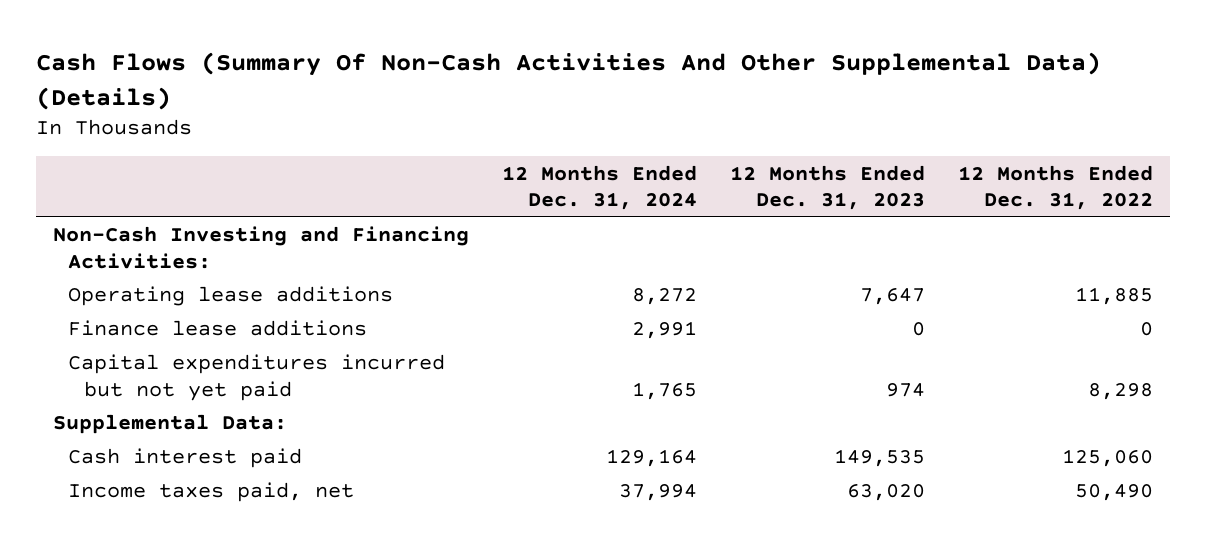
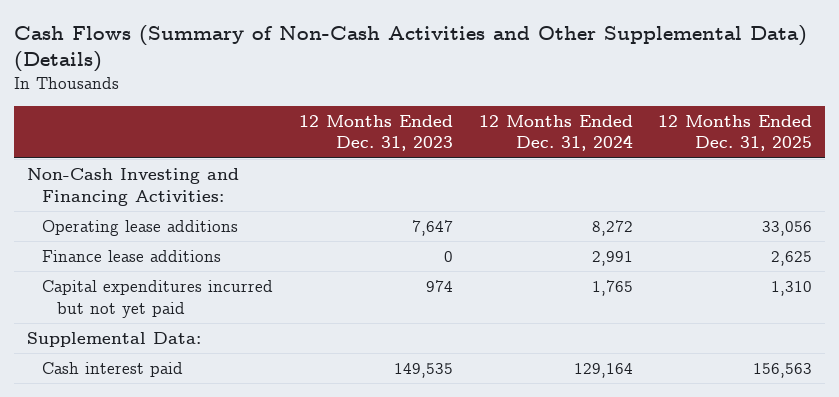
[36,52,1102,110] Cash Flows (Summary Of Non-Cash Activities And Other Supplemental Data) (Details) -> [13,24,807,73] Cash Flows (Summary of Non-Cash Activities and Other Supplemental Data) (Details)
[958,164,1154,211] 12 Months Ended Dec. 31, 2022 -> none
none -> [658,114,813,152] 12 Months Ended Dec. 31, 2025
[68,482,355,503] Income taxes paid, net -> none

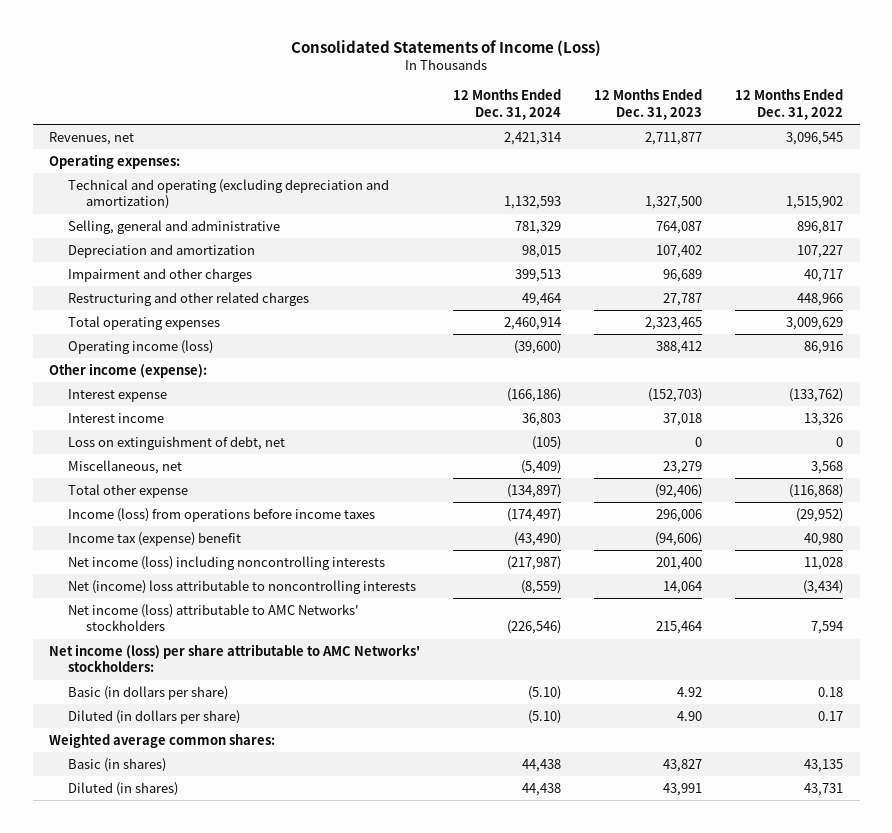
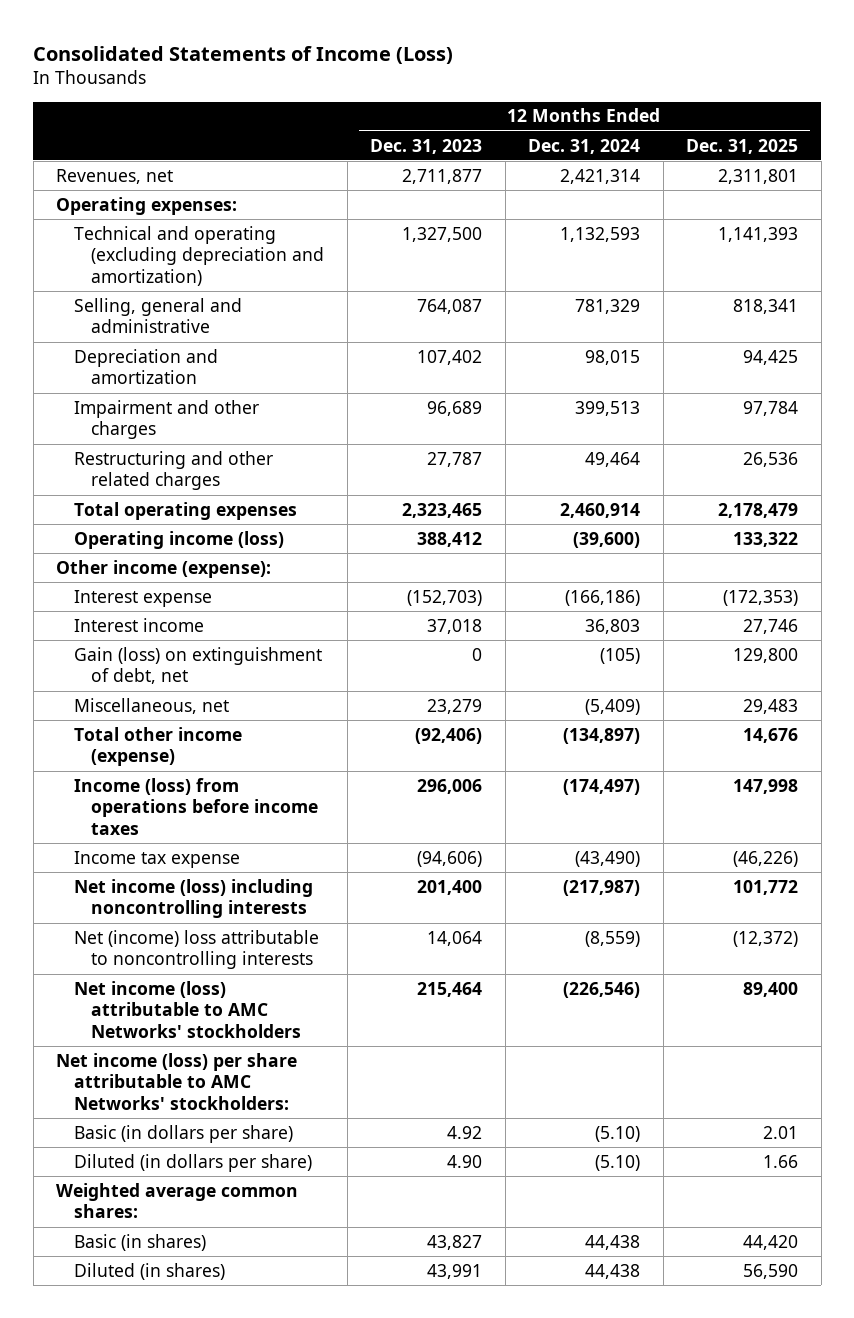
[735,89,844,120] 12 Months Ended Dec. 31, 2022 -> none
none -> [686,138,799,154] Dec. 31, 2025
[67,435,285,450] Loss on extinguishment of debt, net -> [73,646,322,685] Gain (loss) on extinguishment of debt, net
[67,483,188,498] Total other expense -> [73,726,242,767] Total other income (expense)
[67,531,241,546] Income tax (expense) benefit -> [73,850,240,868] Income tax expense

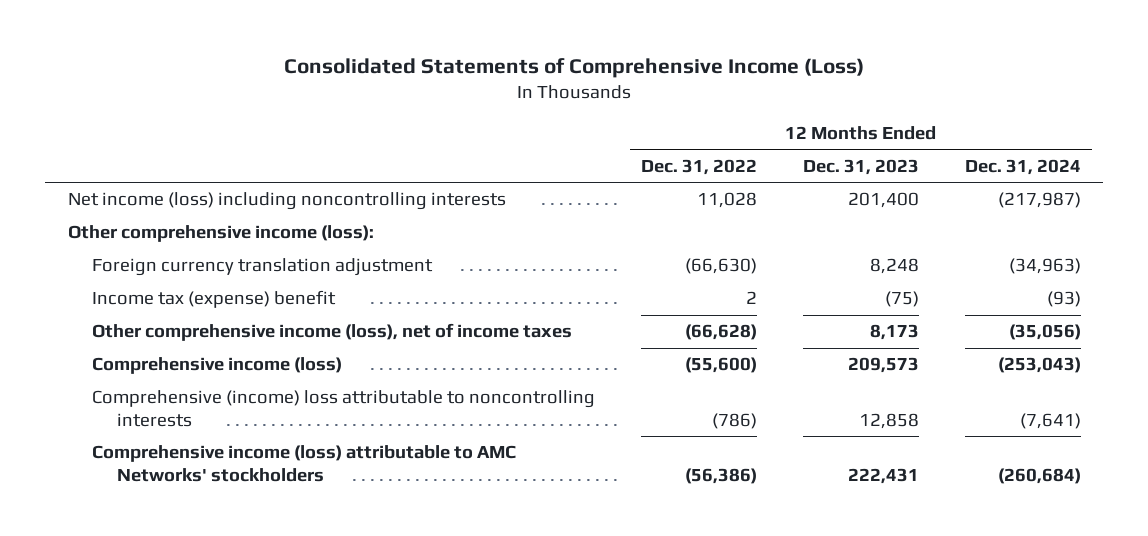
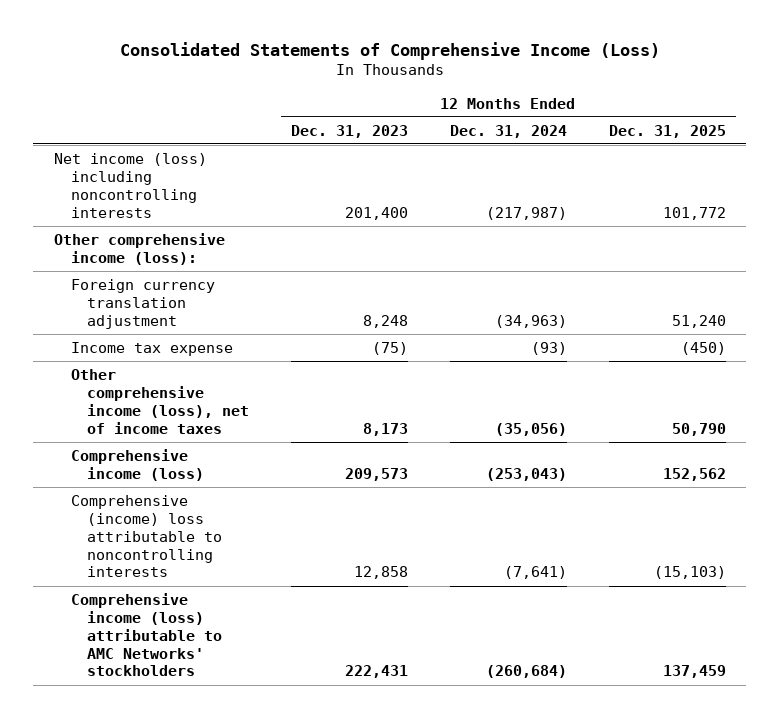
[641,158,758,175] Dec. 31, 2022 -> none
none -> [608,124,726,138] Dec. 31, 2025
[92,290,337,309] Income tax (expense) benefit -> [70,341,233,356] Income tax expense

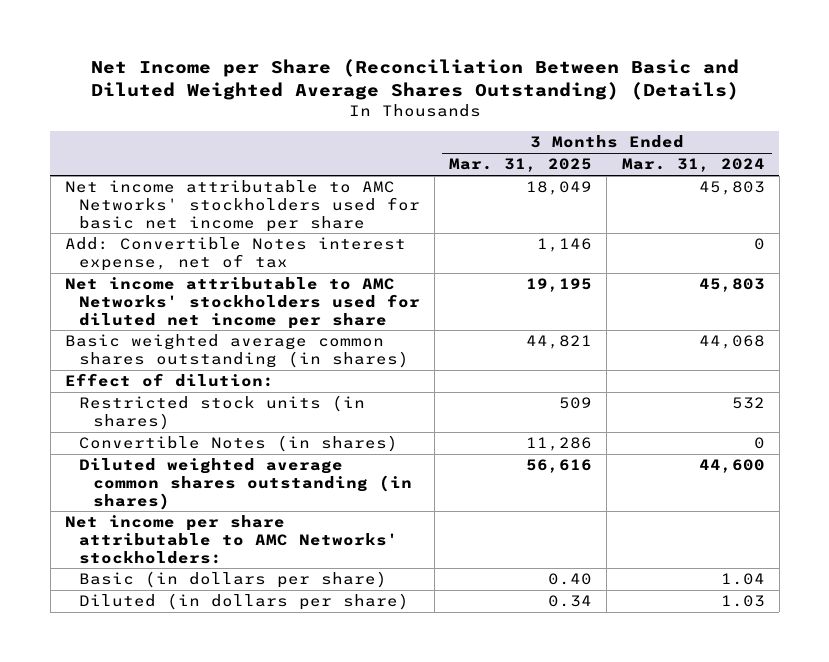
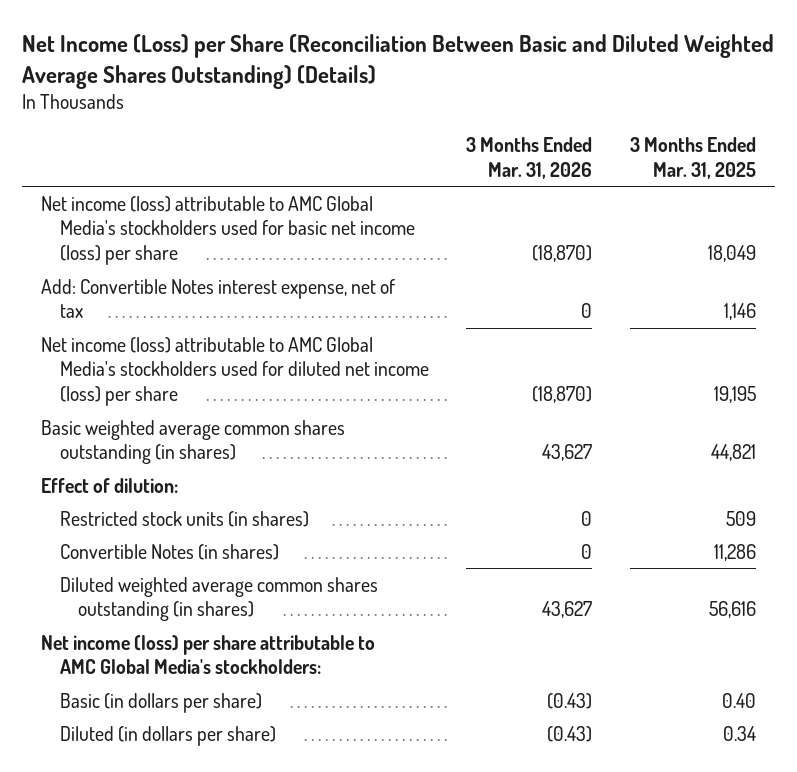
[90,59,739,101] Net Income per Share (Reconciliation Between Basic and Diluted Weighted Average Shares Outstanding) (Details) -> [22,34,775,89] Net Income (Loss) per Share (Reconciliation Between Basic and Diluted Weighted Average Shares Outstanding) (Details)
[621,158,765,173] Mar. 31, 2024 -> none
none -> [466,137,593,179] 3 Months Ended Mar. 31, 2026
[64,180,420,232] Net income attributable to AMC Networks' stockholders used for basic net income per share -> [41,195,415,266] Net income (loss) attributable to AMC Global Media's stockholders used for basic net income (loss) per share
[64,277,420,329] Net income attributable to AMC Networks' stockholders used for diluted net income per share -> [41,336,429,407] Net income (loss) attributable to AMC Global Media's stockholders used for diluted net income (loss) per share
[64,515,398,564] Net income per share attributable to AMC Networks' stockholders: -> [41,634,376,675] Net income (loss) per share attributable to AMC Global Media's stockholders:

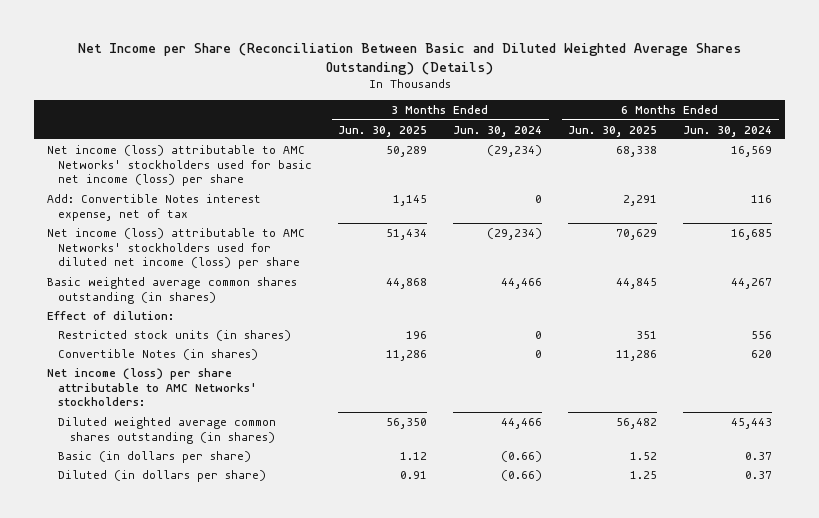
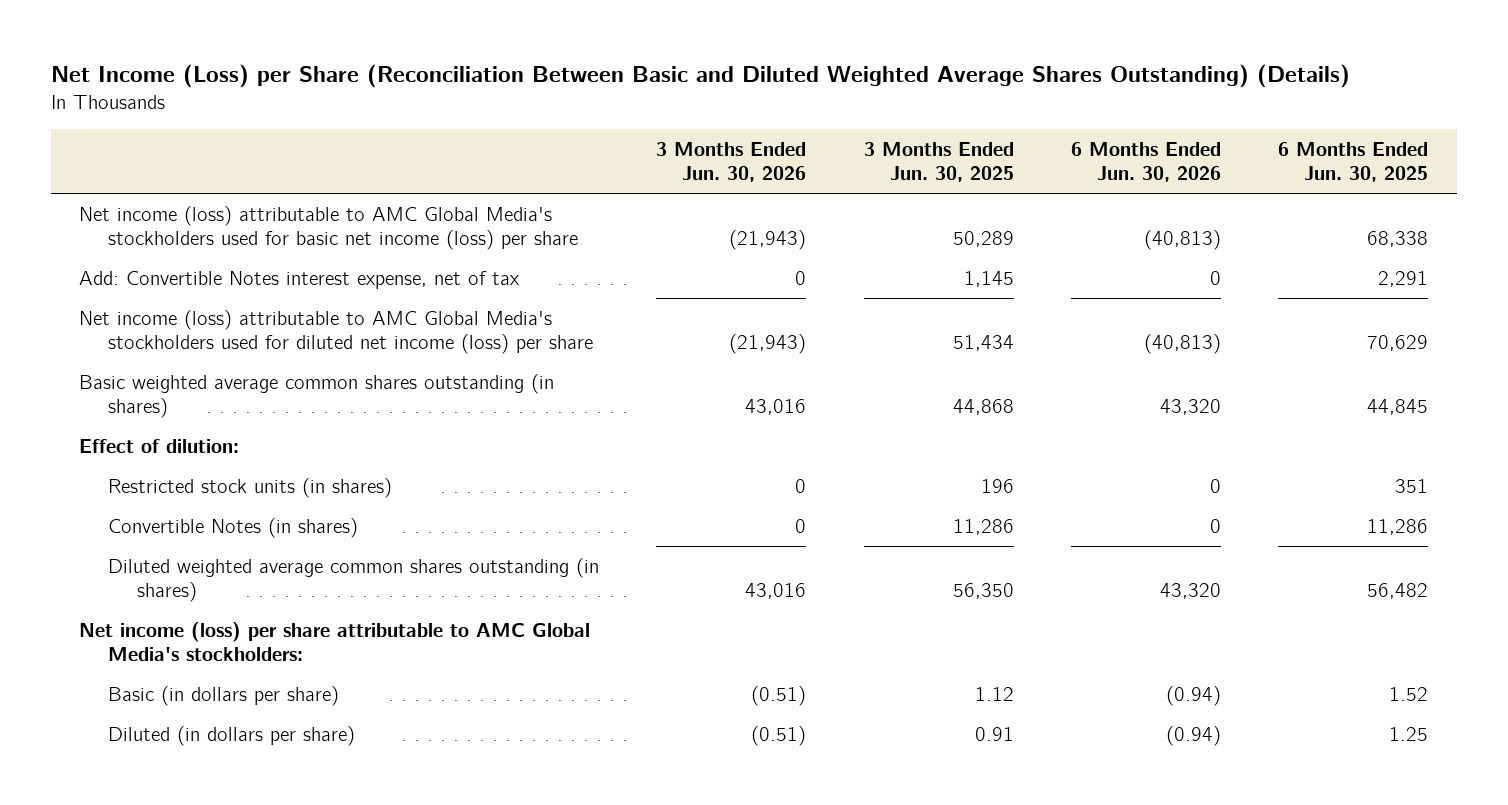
[77,43,741,75] Net Income per Share (Reconciliation Between Basic and Diluted Weighted Average Shares Outstanding) (Details) -> [50,63,1350,88] Net Income (Loss) per Share (Reconciliation Between Basic and Diluted Weighted Average Shares Outstanding) (Details)
[453,125,543,137] Jun. 30, 2024 -> none
[683,125,773,137] Jun. 30, 2024 -> none
none -> [656,141,807,183] 3 Months Ended Jun. 30, 2026
none -> [1071,141,1222,183] 6 Months Ended Jun. 30, 2026
[47,144,313,187] Net income (loss) attributable to AMC Networks' stockholders used for basic net income (loss) per share -> [79,205,579,251] Net income (loss) attributable to AMC Global Media's stockholders used for basic net income (loss) per share
[47,227,306,270] Net income (loss) attributable to AMC Networks' stockholders used for diluted net income (loss) per share -> [79,309,594,355] Net income (loss) attributable to AMC Global Media's stockholders used for diluted net income (loss) per share
[47,367,258,407] Net income (loss) per share attributable to AMC Networks' stockholders: -> none
none -> [79,621,591,662] Net income (loss) per share attributable to AMC Global Media's stockholders:

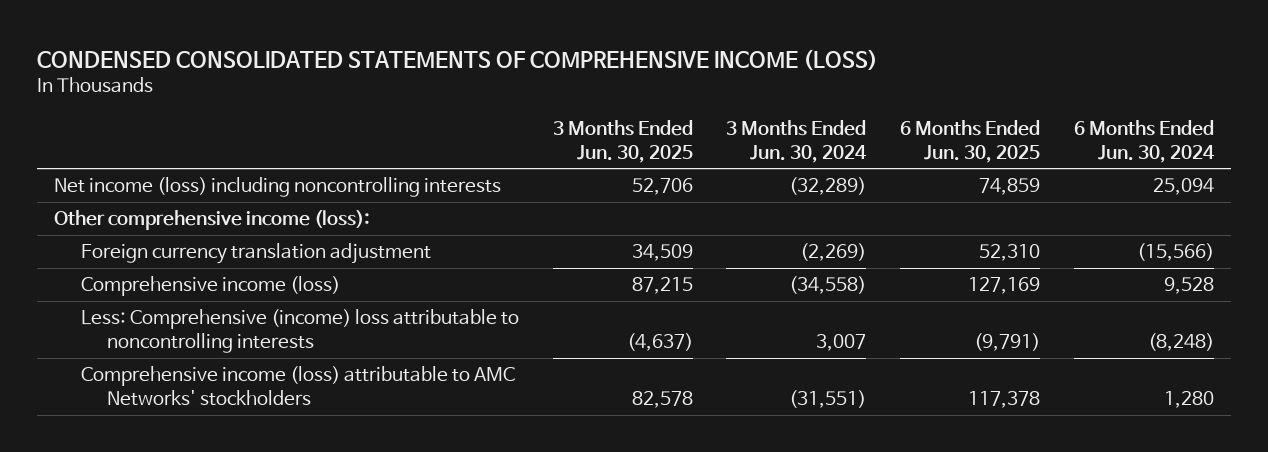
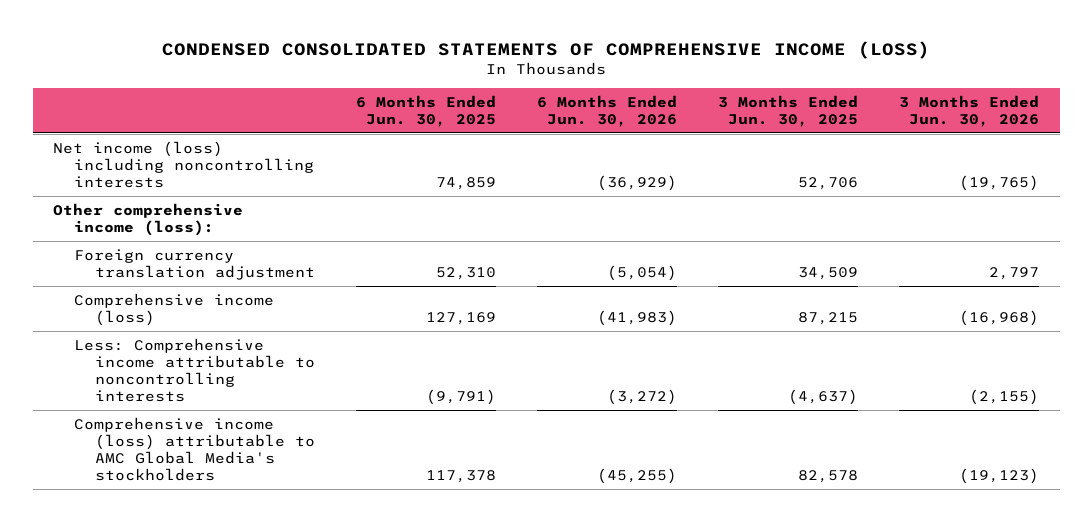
[726,119,868,163] 3 Months Ended Jun. 30, 2024 -> none
[1074,119,1216,163] 6 Months Ended Jun. 30, 2024 -> none
none -> [536,94,677,128] 6 Months Ended Jun. 30, 2026
none -> [899,94,1040,128] 3 Months Ended Jun. 30, 2026
[80,309,519,354] Less: Comprehensive (income) loss attributable to noncontrolling interests -> [73,337,315,403] Less: Comprehensive income attributable to noncontrolling interests
[80,366,515,407] Comprehensive income (loss) attributable to AMC Networks' stockholders -> [73,416,315,482] Comprehensive income (loss) attributable to AMC Global Media's stockholders

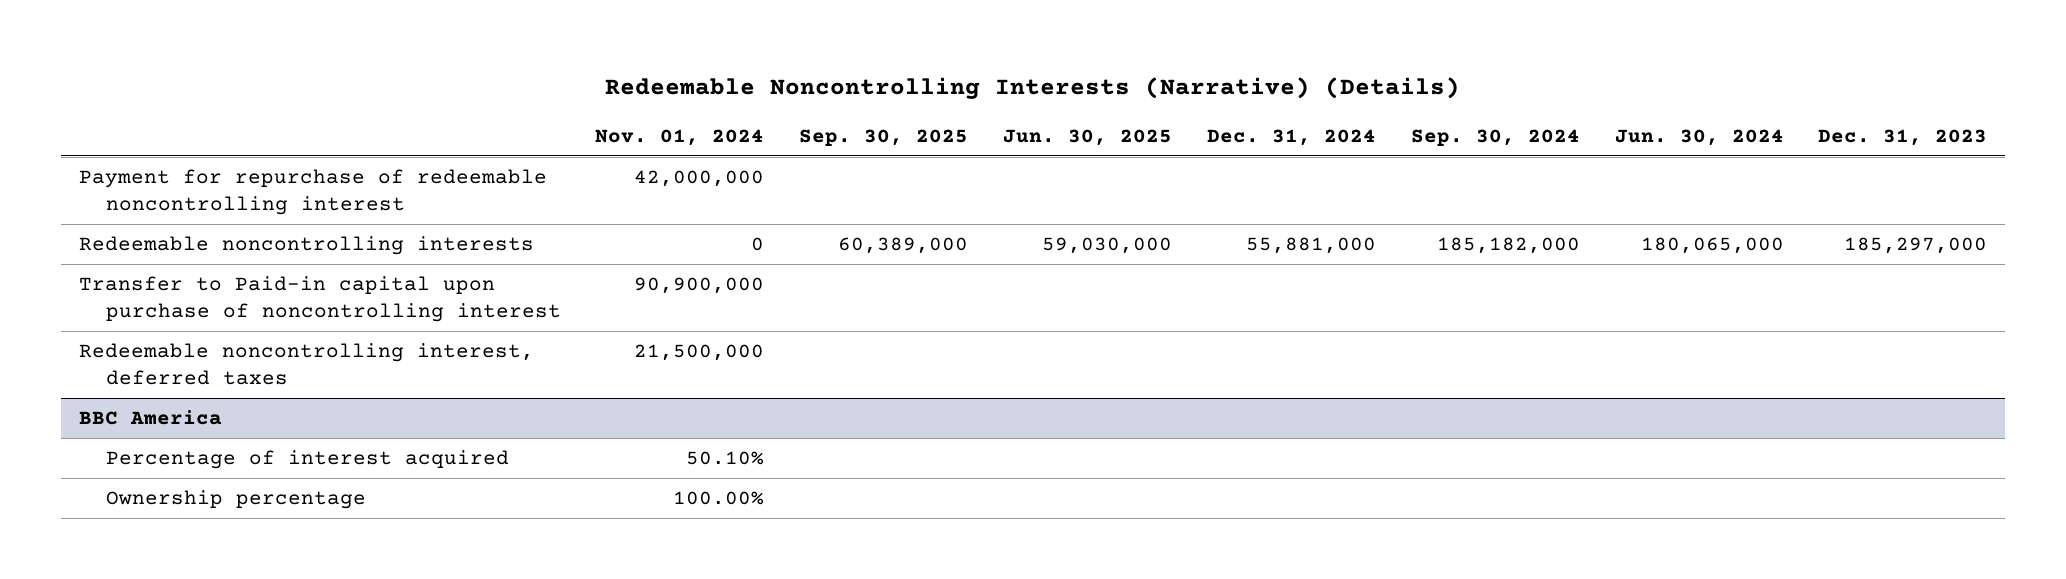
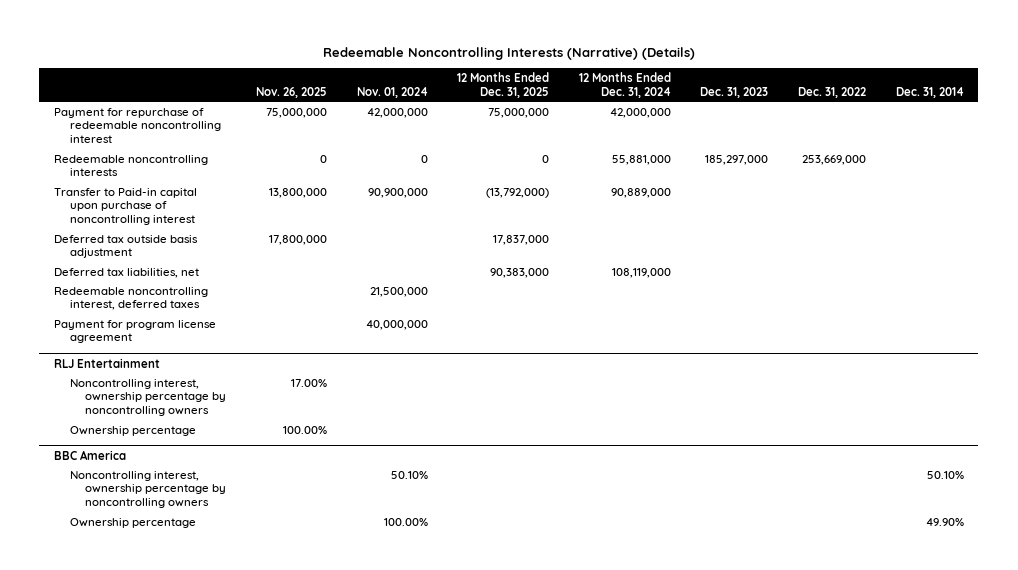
[799,128,969,146] Sep. 30, 2025 -> none
[1003,128,1173,146] Jun. 30, 2025 -> none
[1206,128,1376,146] Dec. 31, 2024 -> none
[1410,128,1580,146] Sep. 30, 2024 -> none
[1614,128,1784,146] Jun. 30, 2024 -> none
none -> [255,86,327,98] Nov. 26, 2025
none -> [457,71,550,98] 12 Months Ended Dec. 31, 2025
none -> [578,71,671,98] 12 Months Ended Dec. 31, 2024
none -> [798,86,867,98] Dec. 31, 2022
none -> [895,86,964,98] Dec. 31, 2014
none -> [54,234,199,259] Deferred tax outside basis adjustment
none -> [54,267,200,278] Deferred tax liabilities, net
none -> [54,319,217,344] Payment for program license agreement
none -> [54,357,161,368] RLJ Entertainment
none -> [69,378,227,417] Noncontrolling interest, ownership percentage by noncontrolling owners
none -> [69,425,196,436] Ownership percentage
[105,450,509,470] Percentage of interest acquired -> [69,470,227,509] Noncontrolling interest, ownership percentage by noncontrolling owners

